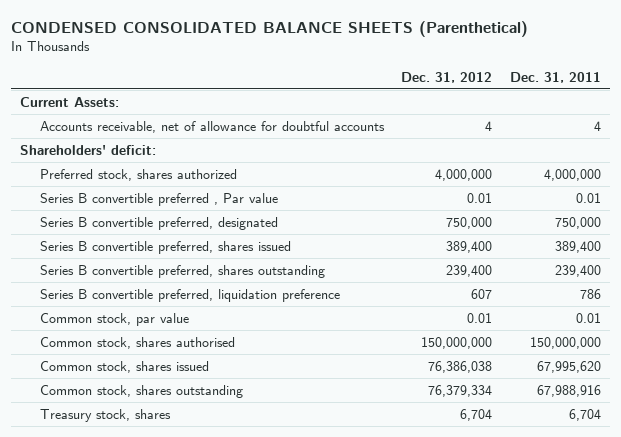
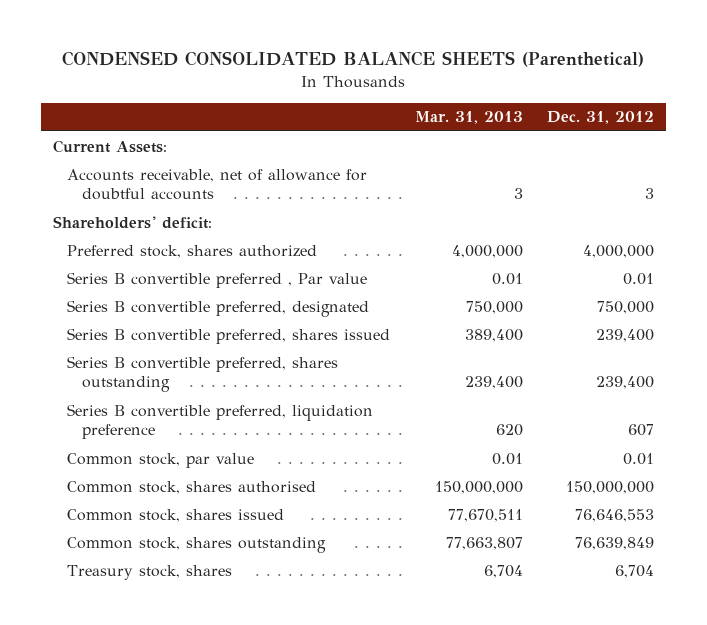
[509,71,601,83] Dec. 31, 2011 -> none
none -> [414,111,523,125] Mar. 31, 2013
[485,120,493,131] 4 -> [645,188,655,200] 3
[446,240,493,253] 389,400 -> [596,328,655,342] 239,400
[428,360,493,373] 76,386,038 -> [575,508,655,522] 76,646,553
[428,384,493,397] 76,379,334 -> [575,536,655,550] 76,639,849

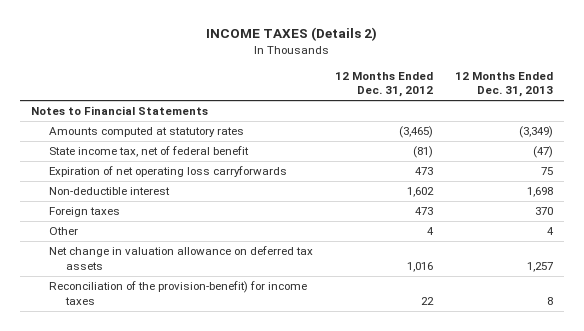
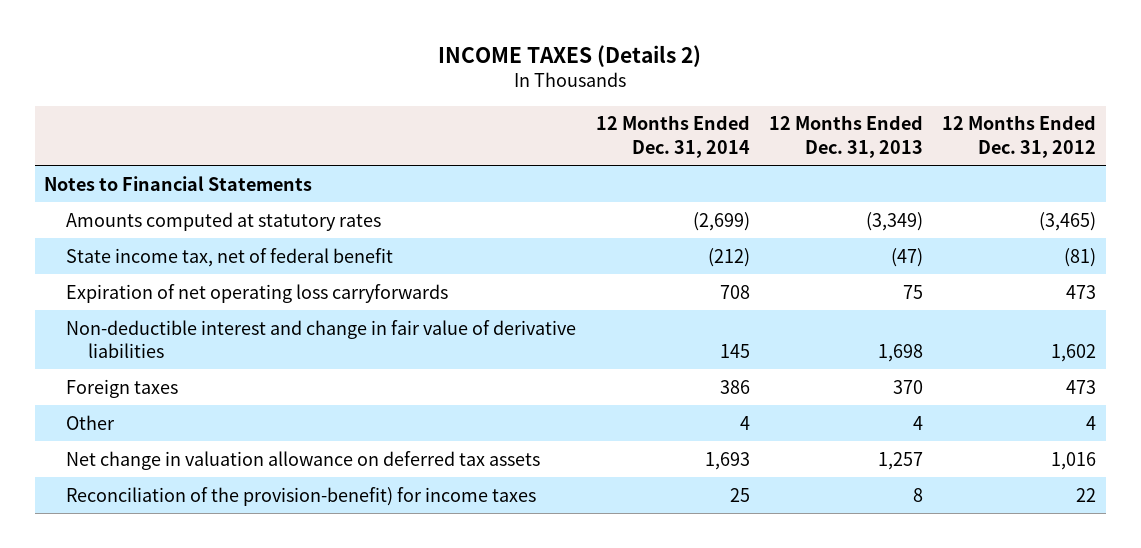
none -> [595,115,750,158] 12 Months Ended Dec. 31, 2014
[48,187,170,196] Non-deductible interest -> [66,319,577,358] Non-deductible interest and change in fair value of derivative liabilities

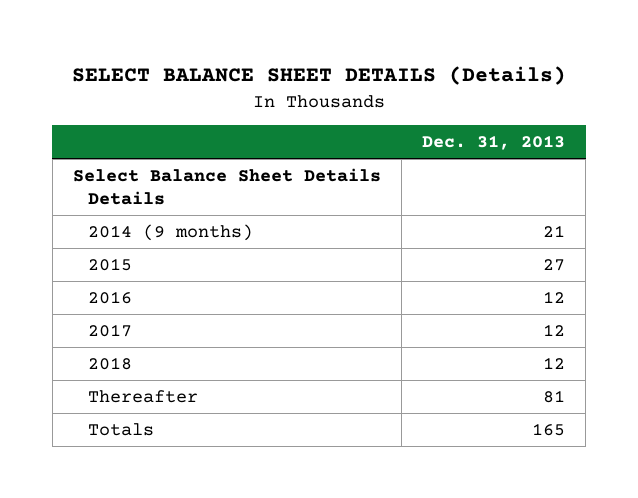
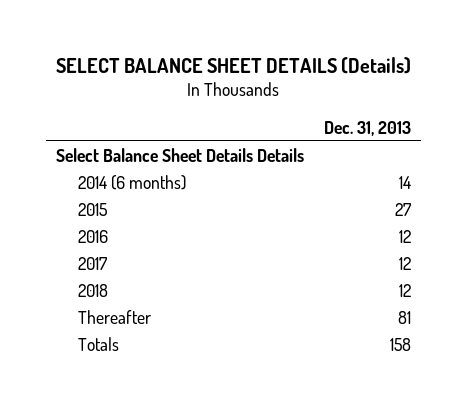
[87,223,253,241] 2014 (9 months) -> [78,174,187,190] 2014 (6 months)
[543,224,566,237] 21 -> [398,175,411,189] 14
[532,422,566,436] 165 -> [389,337,411,351] 158

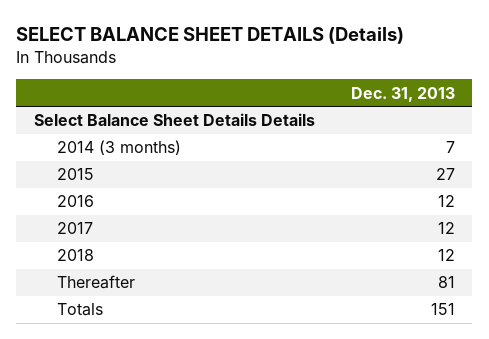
[78,174,187,190] 2014 (6 months) -> [56,140,181,156] 2014 (3 months)
[398,175,411,189] 14 -> [445,141,455,154] 7
[389,337,411,351] 158 -> [430,303,455,316] 151

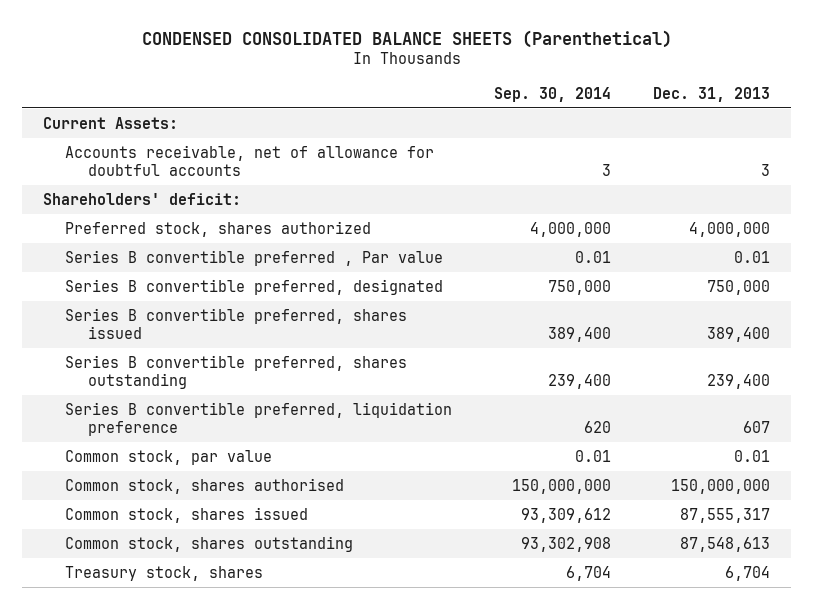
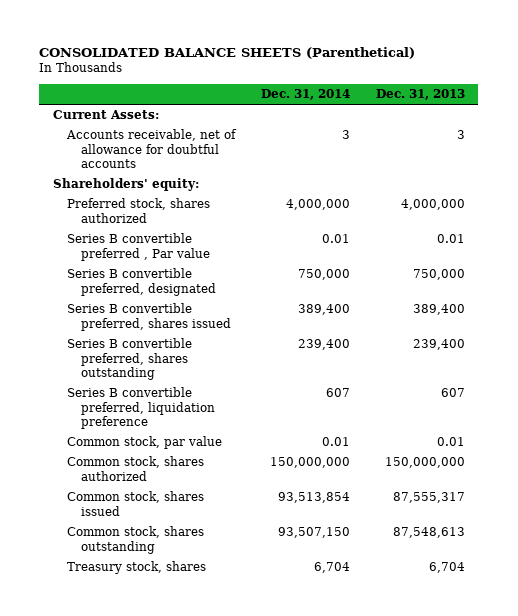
[141,29,672,48] CONDENSED CONSOLIDATED BALANCE SHEETS (Parenthetical) -> [39,47,416,60] CONSOLIDATED BALANCE SHEETS (Parenthetical)
[494,86,612,102] Sep. 30, 2014 -> none
none -> [261,89,351,101] Dec. 31, 2014
[43,192,242,205] Shareholders' deficit: -> [52,178,199,192] Shareholders' equity:
[65,477,345,494] Common stock, shares authorised -> [66,456,204,481] Common stock, shares authorized

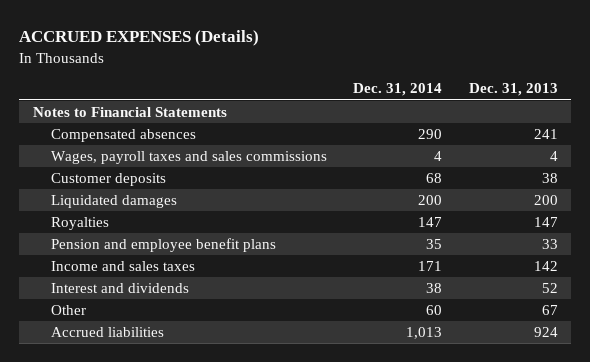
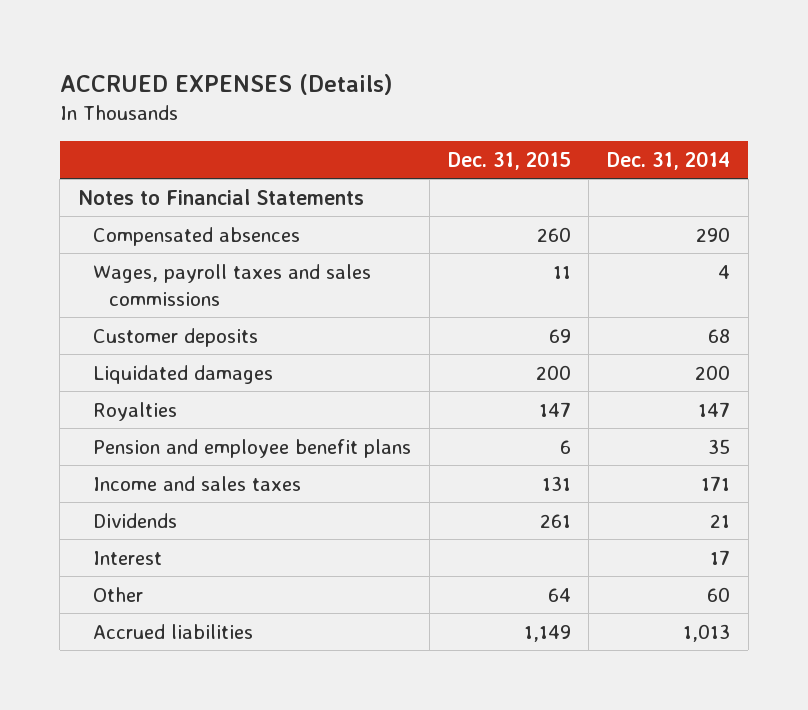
[468,83,558,97] Dec. 31, 2013 -> none
none -> [447,150,571,170] Dec. 31, 2015
none -> [93,512,178,528] Dividends
[51,282,190,293] Interest and dividends -> [93,550,163,565] Interest
[426,282,443,293] 38 -> [710,549,731,565] 17

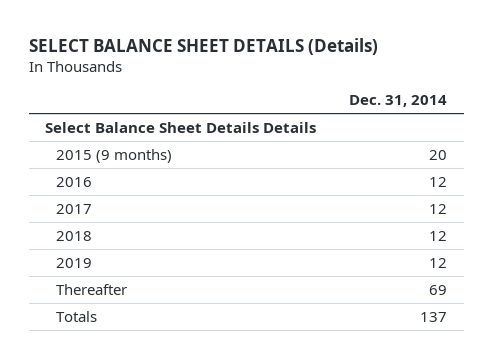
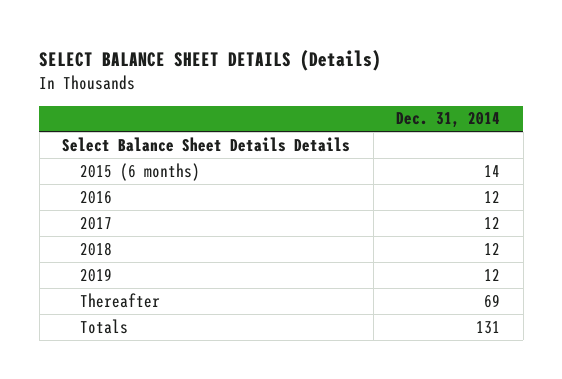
[56,148,173,163] 2015 (9 months) -> [79,162,200,181] 2015 (6 months)
[429,149,448,160] 20 -> [484,164,501,177] 14
[420,311,448,322] 137 -> [476,320,501,334] 131

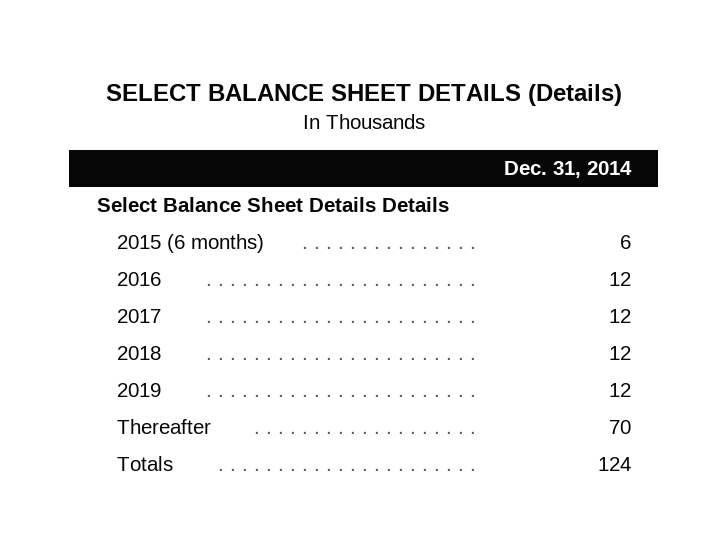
[484,164,501,177] 14 -> [619,235,631,250] 6
[484,293,501,308] 69 -> [608,420,631,435] 70
[476,320,501,334] 131 -> [597,457,631,472] 124

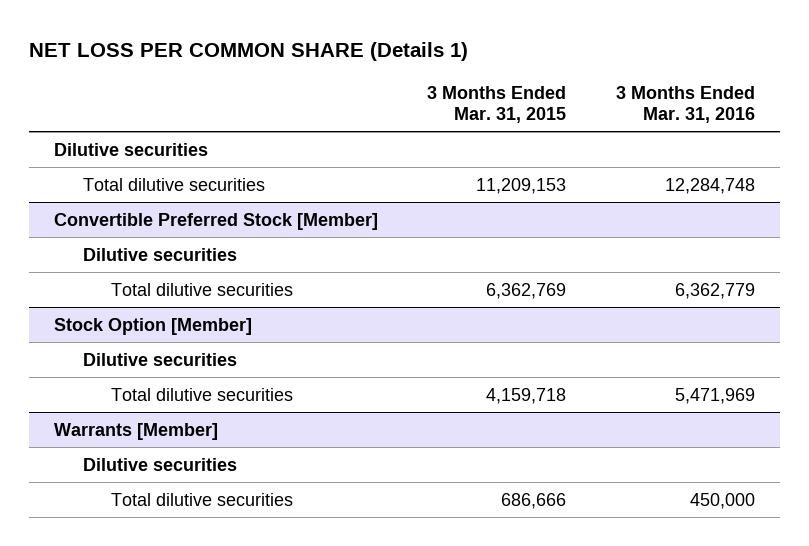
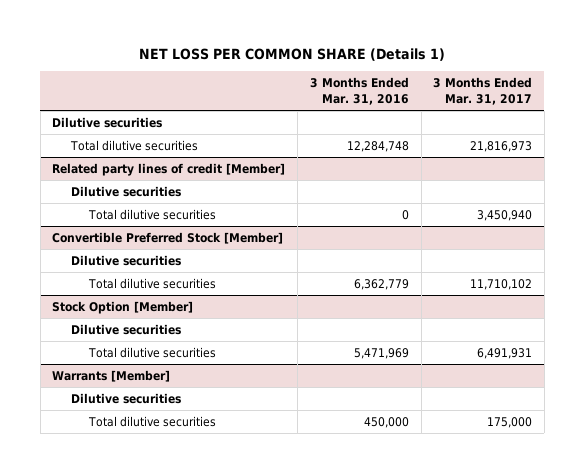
[427,85,567,124] 3 Months Ended Mar. 31, 2015 -> none
none -> [433,77,533,106] 3 Months Ended Mar. 31, 2017
none -> [52,162,286,176] Related party lines of credit [Member]
none -> [70,185,181,197] Dilutive securities
none -> [88,208,217,220] Total dilutive securities

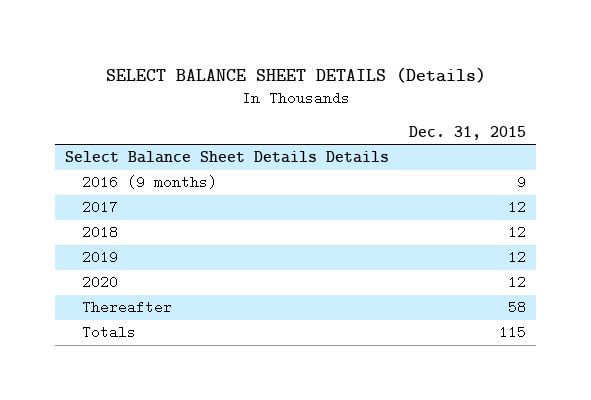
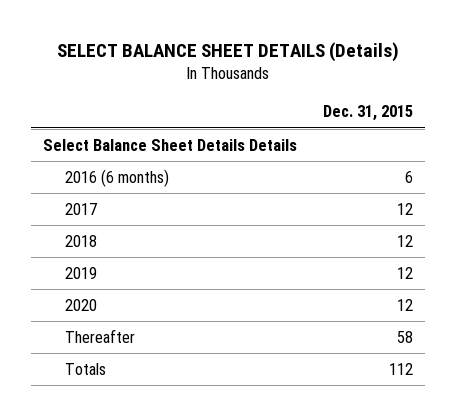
[82,175,218,190] 2016 (9 months) -> [64,169,169,188] 2016 (6 months)
[516,175,526,190] 9 -> [404,171,413,184] 6
[498,325,526,340] 115 -> [388,363,413,376] 112

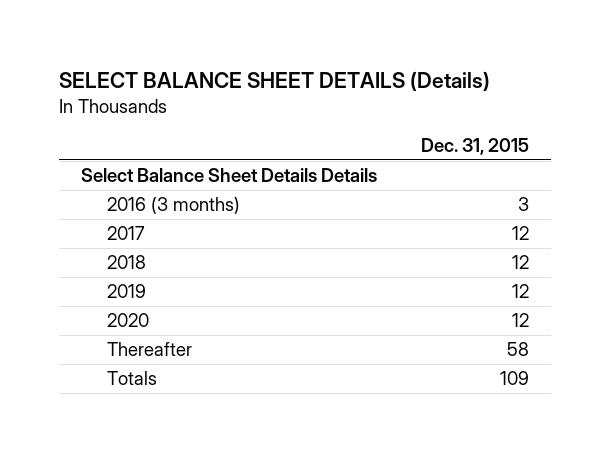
[64,169,169,188] 2016 (6 months) -> [106,197,240,215] 2016 (3 months)
[404,171,413,184] 6 -> [518,197,530,212] 3
[388,363,413,376] 112 -> [500,371,530,386] 109

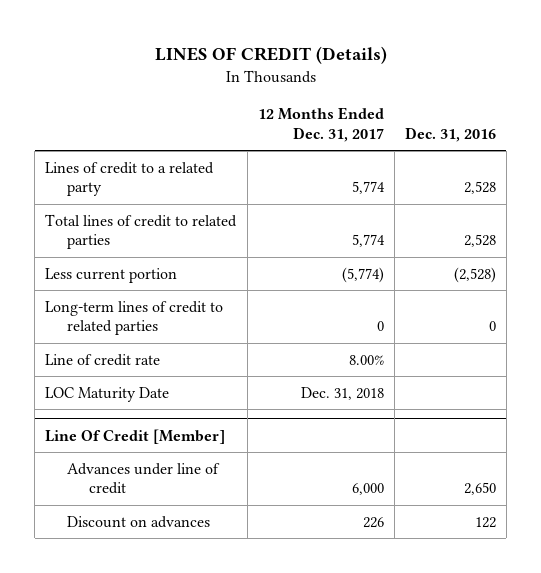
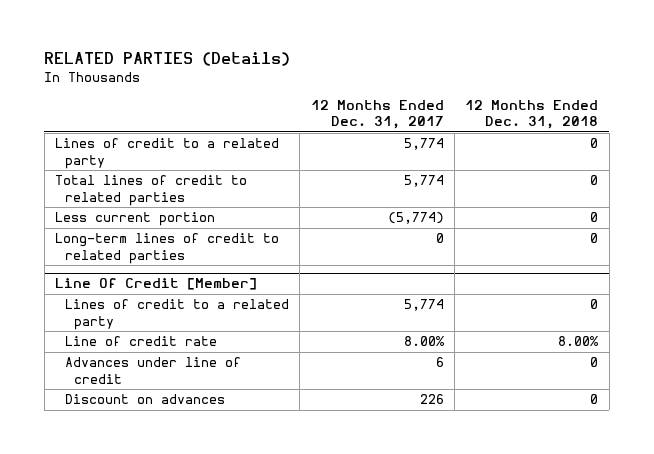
[154,45,387,64] LINES OF CREDIT (Details) -> [44,52,291,67] RELATED PARTIES (Details)
[404,127,496,143] Dec. 31, 2016 -> none
none -> [465,99,599,130] 12 Months Ended Dec. 31, 2018
[45,353,161,366] Line of credit rate -> none
[45,386,170,402] LOC Maturity Date -> none
none -> [64,299,289,330] Lines of credit to a related party
none -> [64,336,217,347] Line of credit rate
[351,483,384,496] 6,000 -> [435,357,444,368] 6

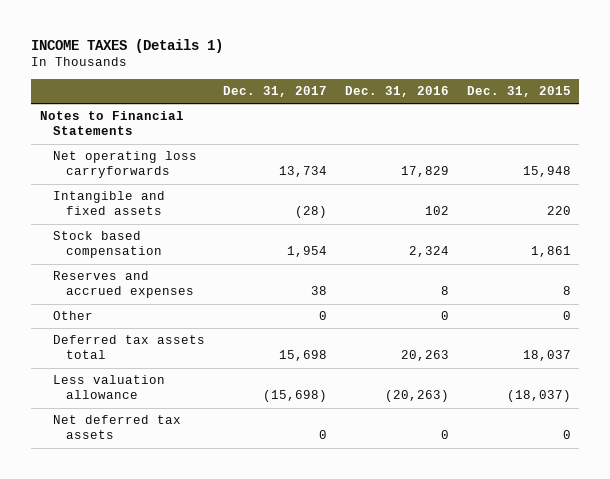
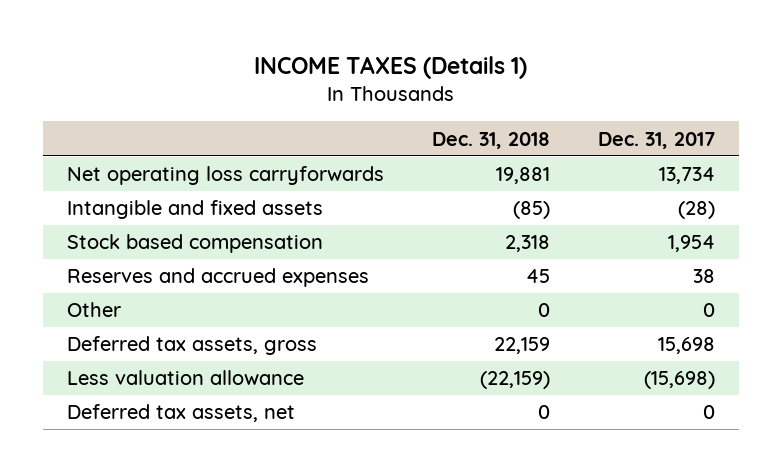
[344,85,449,97] Dec. 31, 2016 -> none
[466,85,571,97] Dec. 31, 2015 -> none
none -> [432,131,551,149] Dec. 31, 2018
[39,111,184,136] Notes to Financial Statements -> none
[52,335,205,360] Deferred tax assets total -> [67,336,318,356] Deferred tax assets, gross
[52,415,181,440] Net deferred tax assets -> [67,404,296,423] Deferred tax assets, net

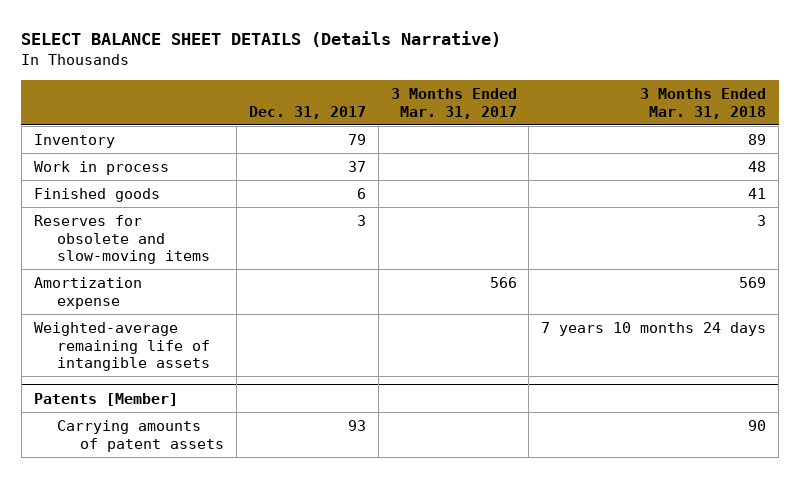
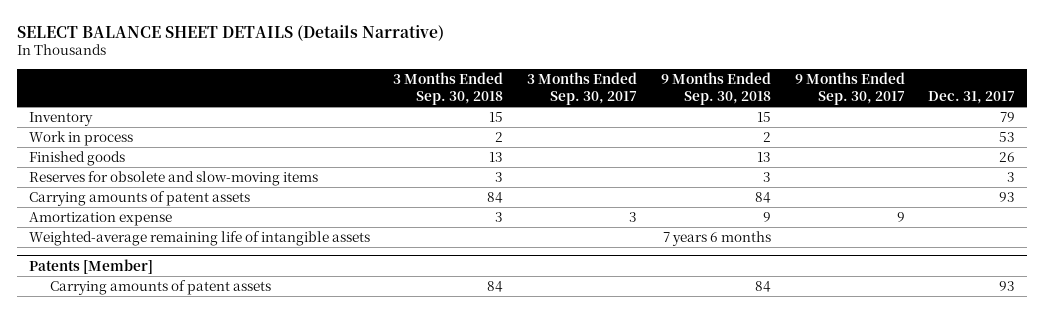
[390,87,517,119] 3 Months Ended Mar. 31, 2017 -> none
[640,87,767,119] 3 Months Ended Mar. 31, 2018 -> none
none -> [393,71,504,105] 3 Months Ended Sep. 30, 2018
none -> [527,71,638,105] 3 Months Ended Sep. 30, 2017
none -> [660,71,771,105] 9 Months Ended Sep. 30, 2018
none -> [794,71,905,105] 9 Months Ended Sep. 30, 2017
[347,160,366,172] 37 -> [999,132,1016,143] 53
[356,187,366,199] 6 -> [999,152,1016,163] 26
none -> [28,191,250,207] Carrying amounts of patent assets

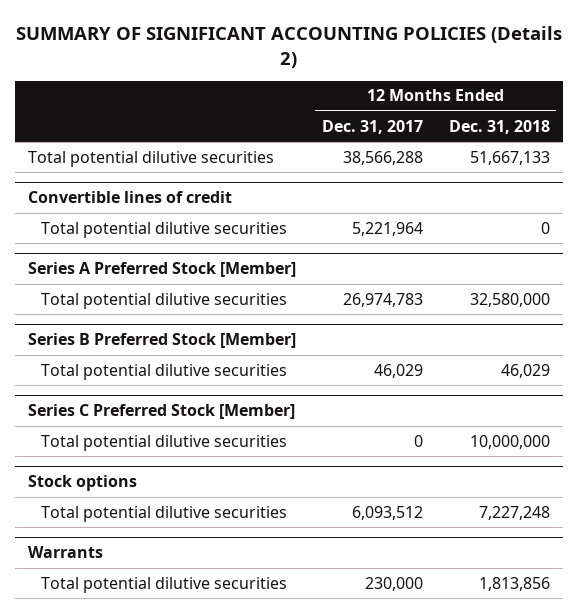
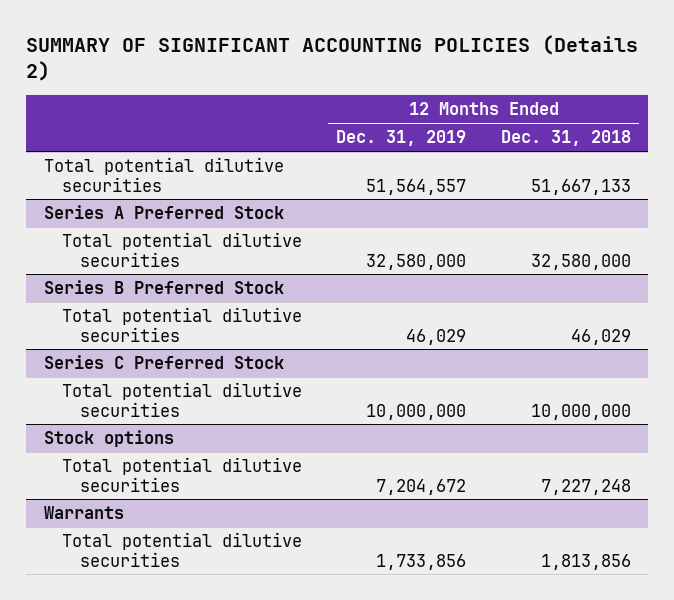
[321,119,423,134] Dec. 31, 2017 -> none
none -> [336,130,467,147] Dec. 31, 2019
[28,191,233,204] Convertible lines of credit -> none
[40,221,287,238] Total potential dilutive securities -> none
[28,262,297,278] Series A Preferred Stock [Member] -> [43,205,284,220] Series A Preferred Stock
[28,333,297,349] Series B Preferred Stock [Member] -> [43,280,284,295] Series B Preferred Stock
[28,404,296,420] Series C Preferred Stock [Member] -> [43,355,284,370] Series C Preferred Stock

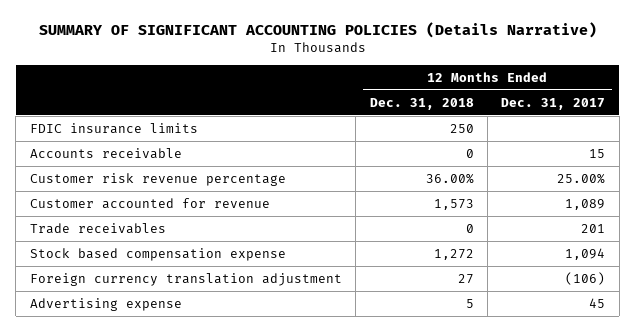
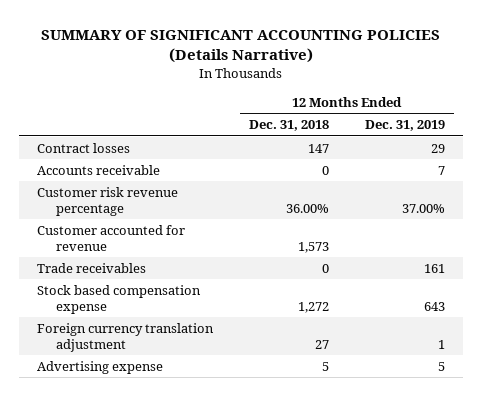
[501,97,606,110] Dec. 31, 2017 -> none
none -> [365,120,446,132] Dec. 31, 2019
[29,122,198,134] FDIC insurance limits -> none
none -> [37,142,131,153] Contract losses

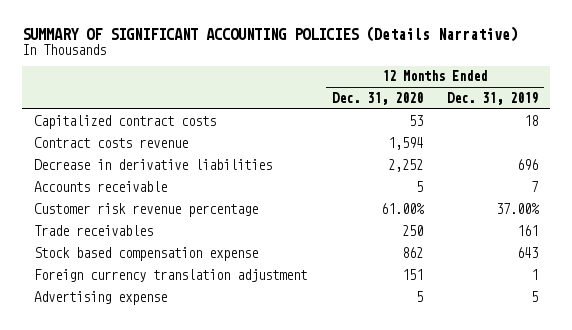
[249,120,330,132] Dec. 31, 2018 -> none
none -> [331,91,423,105] Dec. 31, 2020
[37,142,131,153] Contract losses -> [34,114,217,129] Capitalized contract costs
[431,143,446,153] 29 -> [523,114,538,126] 18
none -> [34,136,189,148] Contract costs revenue
none -> [34,158,273,170] Decrease in derivative liabilities
[37,224,186,251] Customer accounted for revenue -> none

